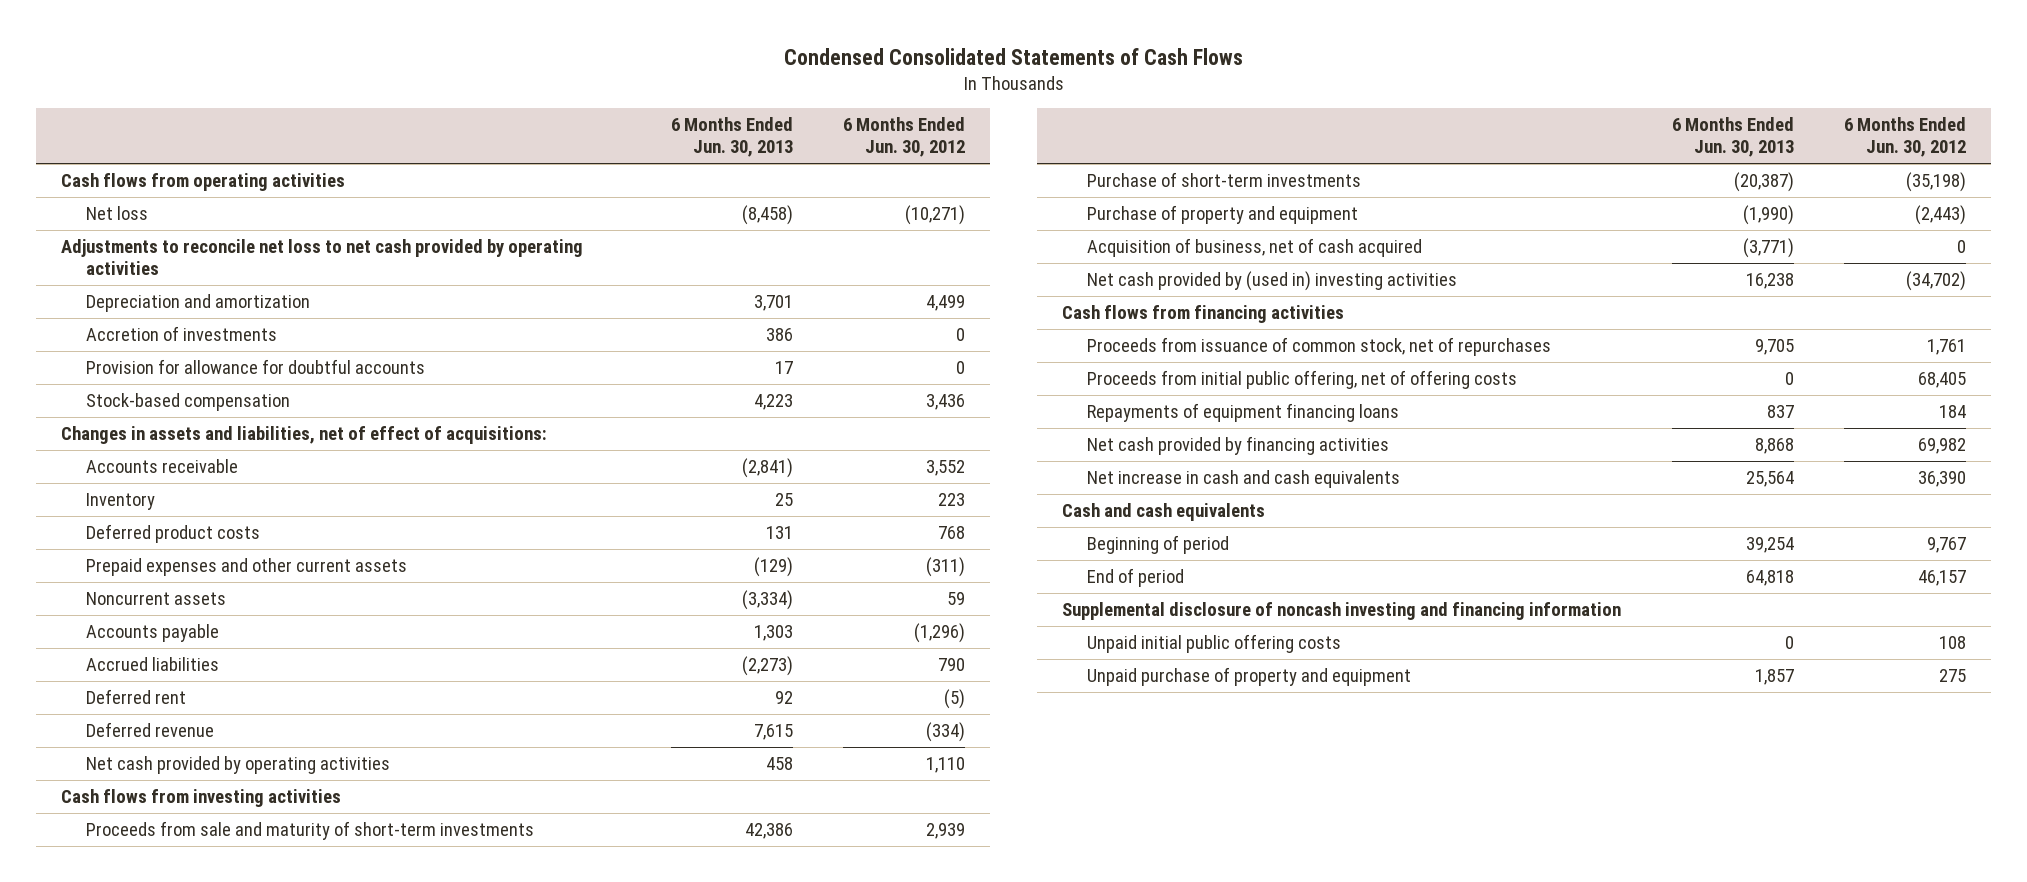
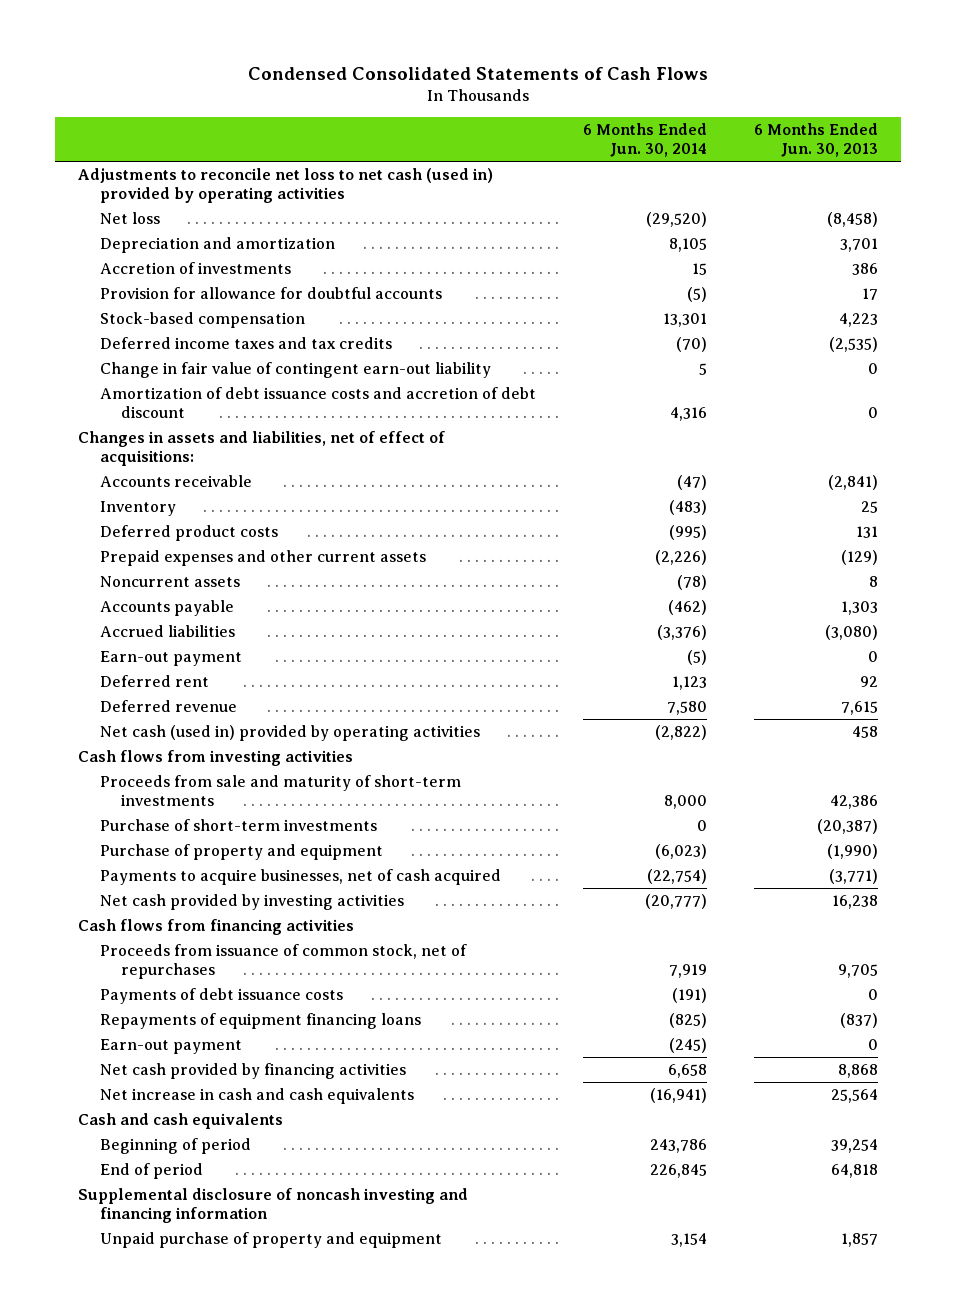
[843,117,966,158] 6 Months Ended Jun. 30, 2012 -> none
none -> [582,123,707,158] 6 Months Ended Jun. 30, 2014
[61,172,346,191] Cash flows from operating activities -> none
none -> [78,168,494,203] Adjustments to reconcile net loss to net cash (used in) provided by operating activities
[61,238,584,275] Adjustments to reconcile net loss to net cash provided by operating activities -> none
none -> [99,337,392,350] Deferred income taxes and tax credits
none -> [99,362,491,379] Change in fair value of contingent earn-out liability
none -> [99,387,536,418] Amortization of debt issuance costs and accretion of debt discount
[741,589,793,610] (3,334) -> [868,576,878,588] 8
[741,655,793,676] (2,273) -> [824,625,878,641] (3,080)
none -> [99,651,242,667] Earn-out payment
[86,755,391,774] Net cash provided by operating activities -> [99,725,480,742] Net cash (used in) provided by operating activities
[1087,237,1423,257] Acquisition of business, net of cash acquired -> [99,869,501,886] Payments to acquire businesses, net of cash acquired
[1087,270,1458,291] Net cash provided by (used in) investing activities -> [99,894,404,911] Net cash provided by investing activities
[1087,369,1518,389] Proceeds from initial public offering, net of offering costs -> none
none -> [99,988,343,1005] Payments of debt issuance costs
[1766,404,1794,418] 837 -> [839,1013,878,1029] (837)
none -> [99,1039,242,1055] Earn-out payment
[1087,633,1342,653] Unpaid initial public offering costs -> none

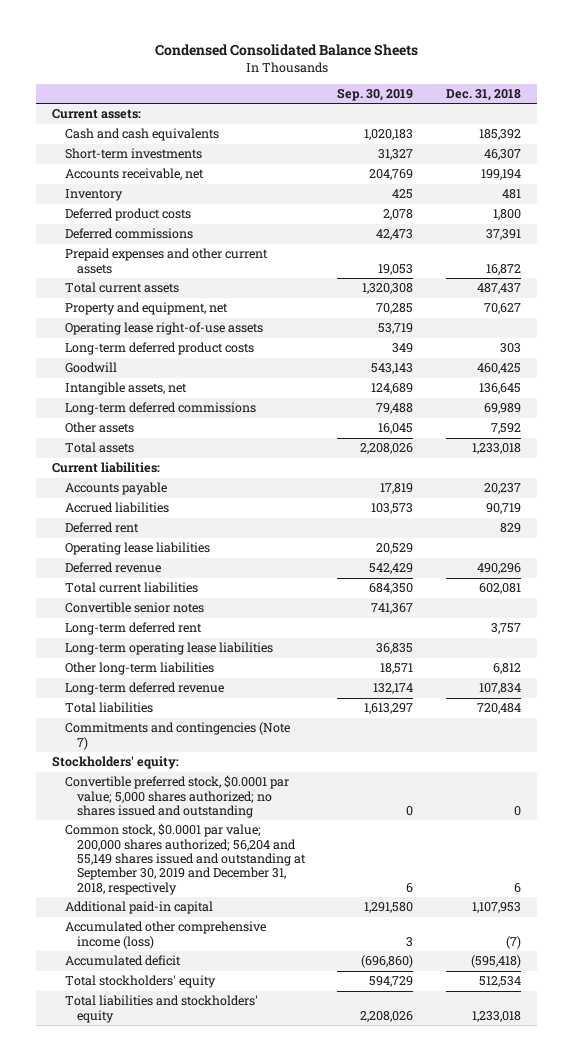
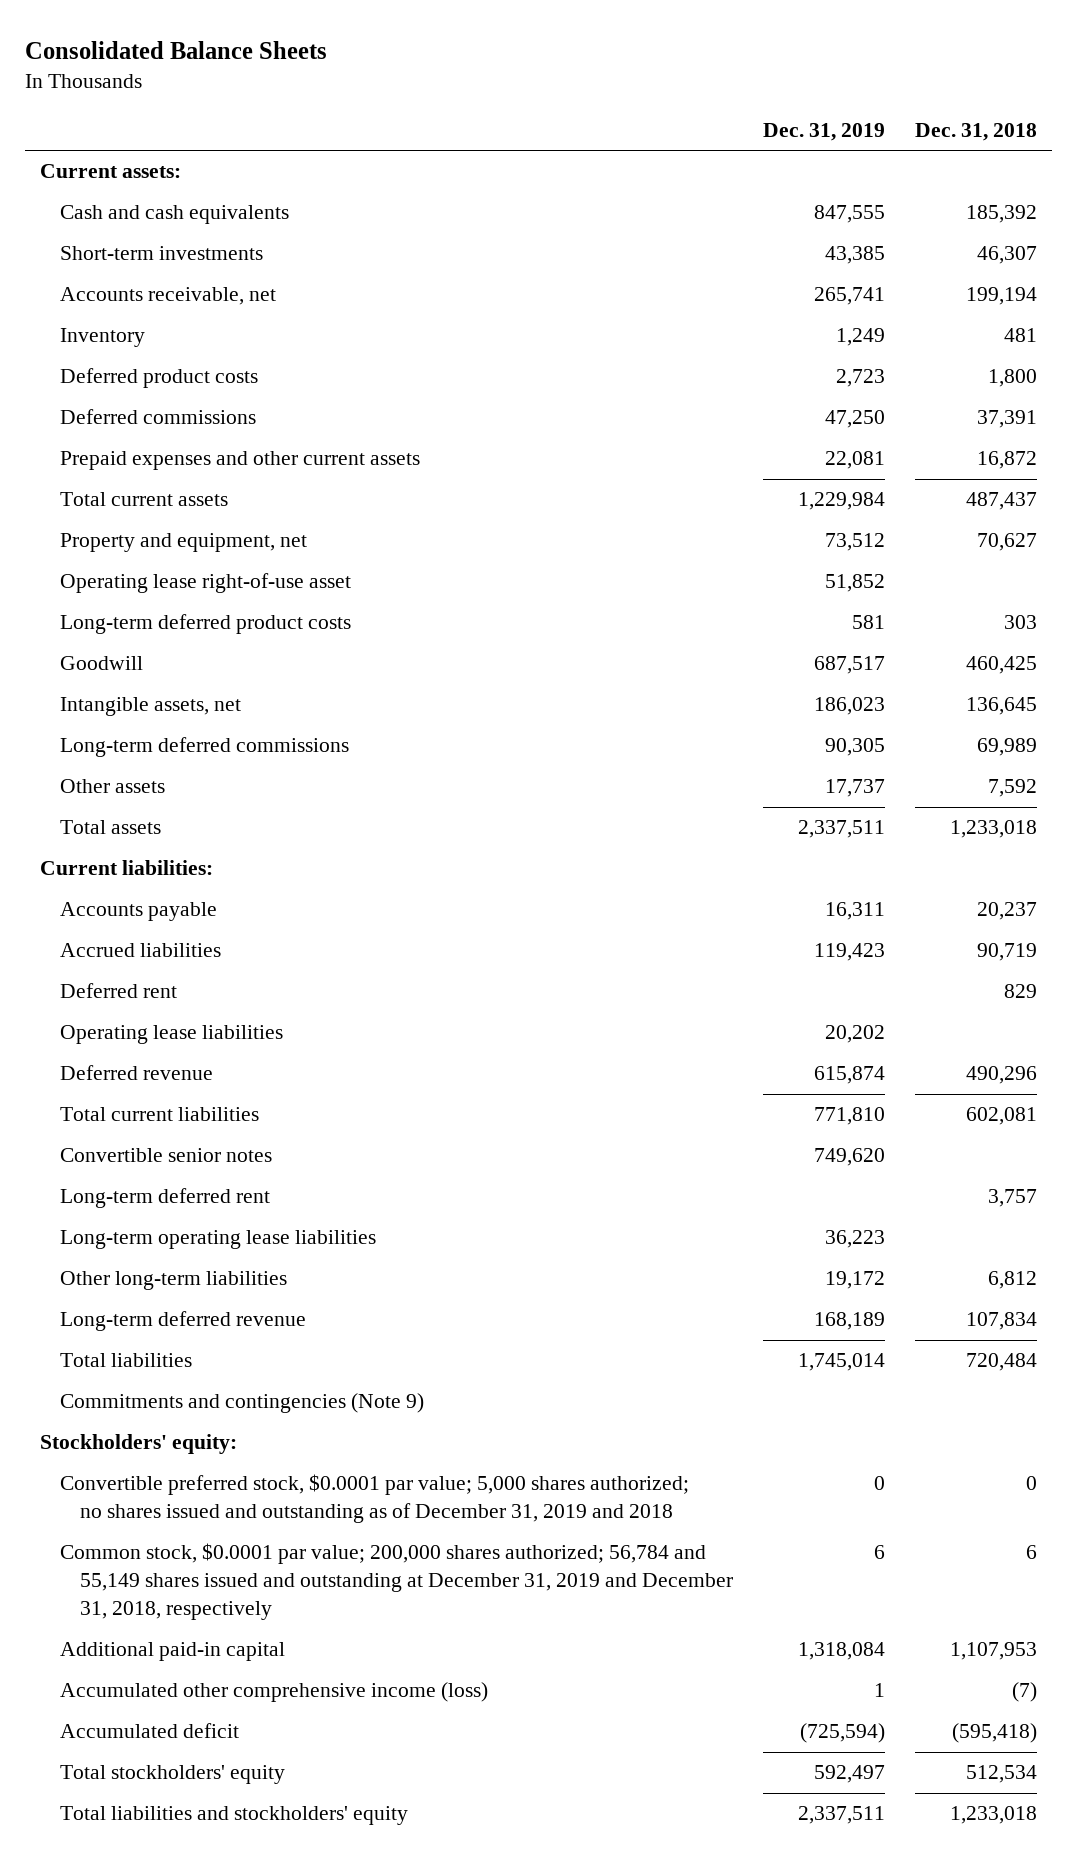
[154,43,418,56] Condensed Consolidated Balance Sheets -> [25,40,328,59] Consolidated Balance Sheets
[337,88,414,102] Sep. 30, 2019 -> none
none -> [763,122,886,141] Dec. 31, 2019
[64,322,263,336] Operating lease right-of-use assets -> [60,573,352,594] Operating lease right-of-use asset
[64,722,290,750] Commitments and contingencies (Note 7) -> [60,1393,425,1414] Commitments and contingencies (Note 9)
[64,775,289,819] Convertible preferred stock, $0.0001 par value; 5,000 shares authorized; no shares issued and outstanding -> [60,1474,690,1524] Convertible preferred stock, $0.0001 par value; 5,000 shares authorized; no shares issued and outstanding as of December 31, 2019 and 2018
[64,823,306,895] Common stock, $0.0001 par value; 200,000 shares authorized; 56,204 and 55,149 shares issued and outstanding at September 30, 2019 and December 31, 2018, respectively -> [60,1543,734,1621] Common stock, $0.0001 par value; 200,000 shares authorized; 56,784 and 55,149 shares issued and outstanding at December 31, 2019 and December 31, 2018, respectively

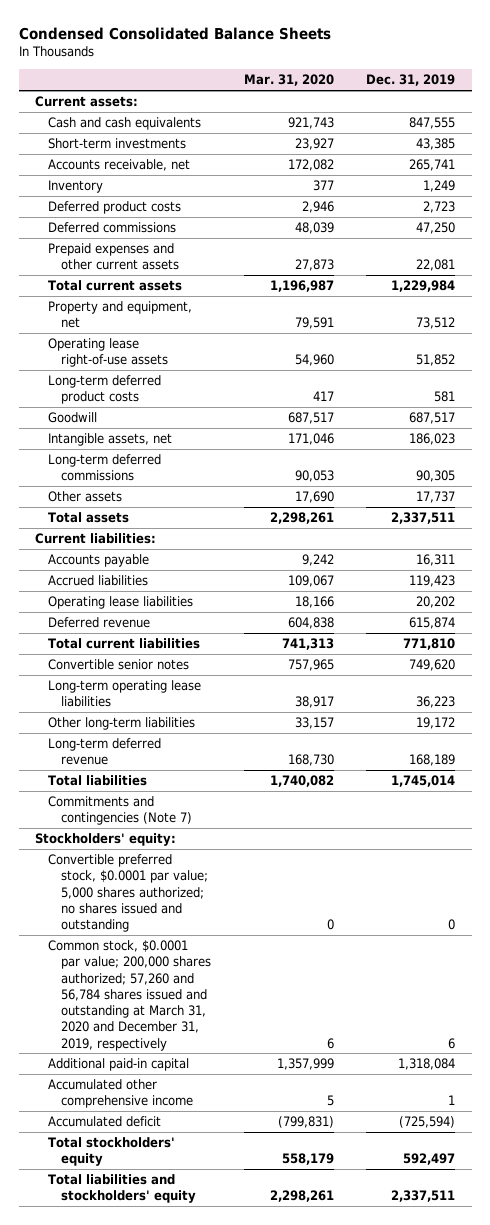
[25,40,328,59] Consolidated Balance Sheets -> [18,26,331,40] Condensed Consolidated Balance Sheets
[914,122,1037,141] Dec. 31, 2018 -> none
none -> [243,74,334,87] Mar. 31, 2020
[60,573,352,594] Operating lease right-of-use asset -> [47,338,169,368] Operating lease right-of-use assets
[60,983,178,999] Deferred rent -> none
[60,1188,271,1209] Long-term deferred rent -> none
[60,1393,425,1414] Commitments and contingencies (Note 9) -> [47,796,193,826] Commitments and contingencies (Note 7)
[60,1474,690,1524] Convertible preferred stock, $0.0001 par value; 5,000 shares authorized; no shares issued and outstanding as of December 31, 2019 and 2018 -> [47,854,209,933] Convertible preferred stock, $0.0001 par value; 5,000 shares authorized; no shares issued and outstanding
[60,1543,734,1621] Common stock, $0.0001 par value; 200,000 shares authorized; 56,784 and 55,149 shares issued and outstanding at December 31, 2019 and December 31, 2018, respectively -> [47,940,212,1051] Common stock, $0.0001 par value; 200,000 shares authorized; 57,260 and 56,784 shares issued and outstanding at March 31, 2020 and December 31, 2019, respectively
[60,1682,489,1703] Accumulated other comprehensive income (loss) -> [47,1079,194,1109] Accumulated other comprehensive income

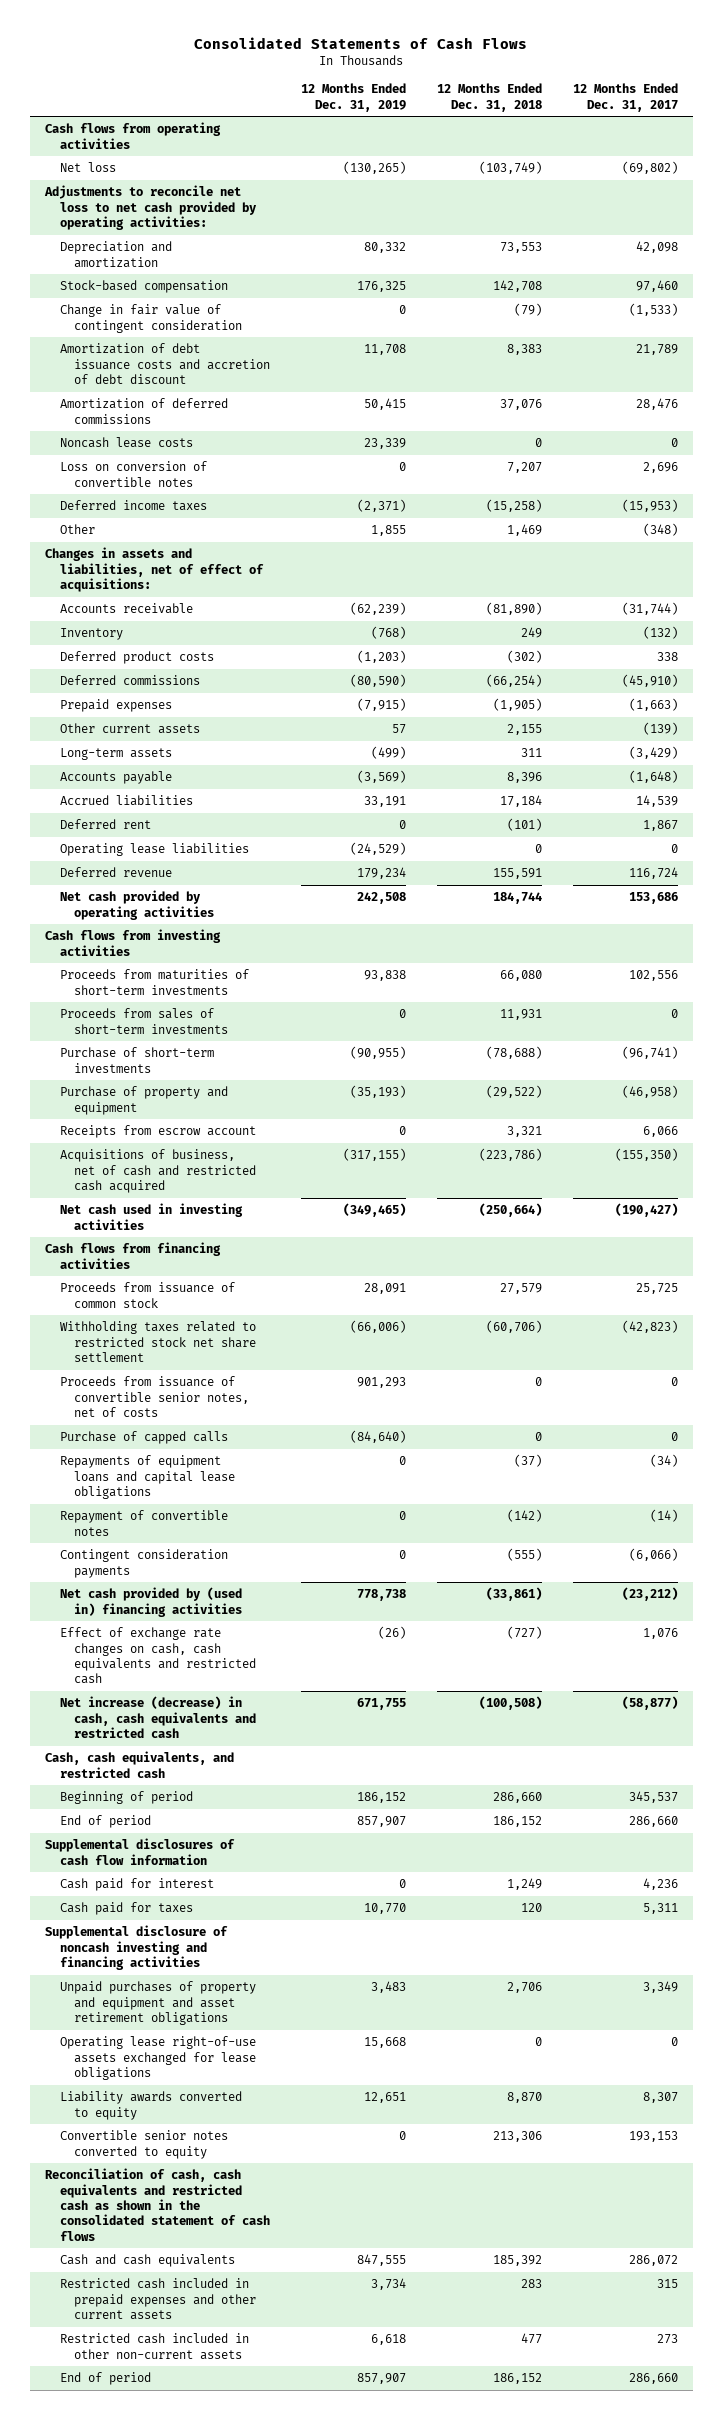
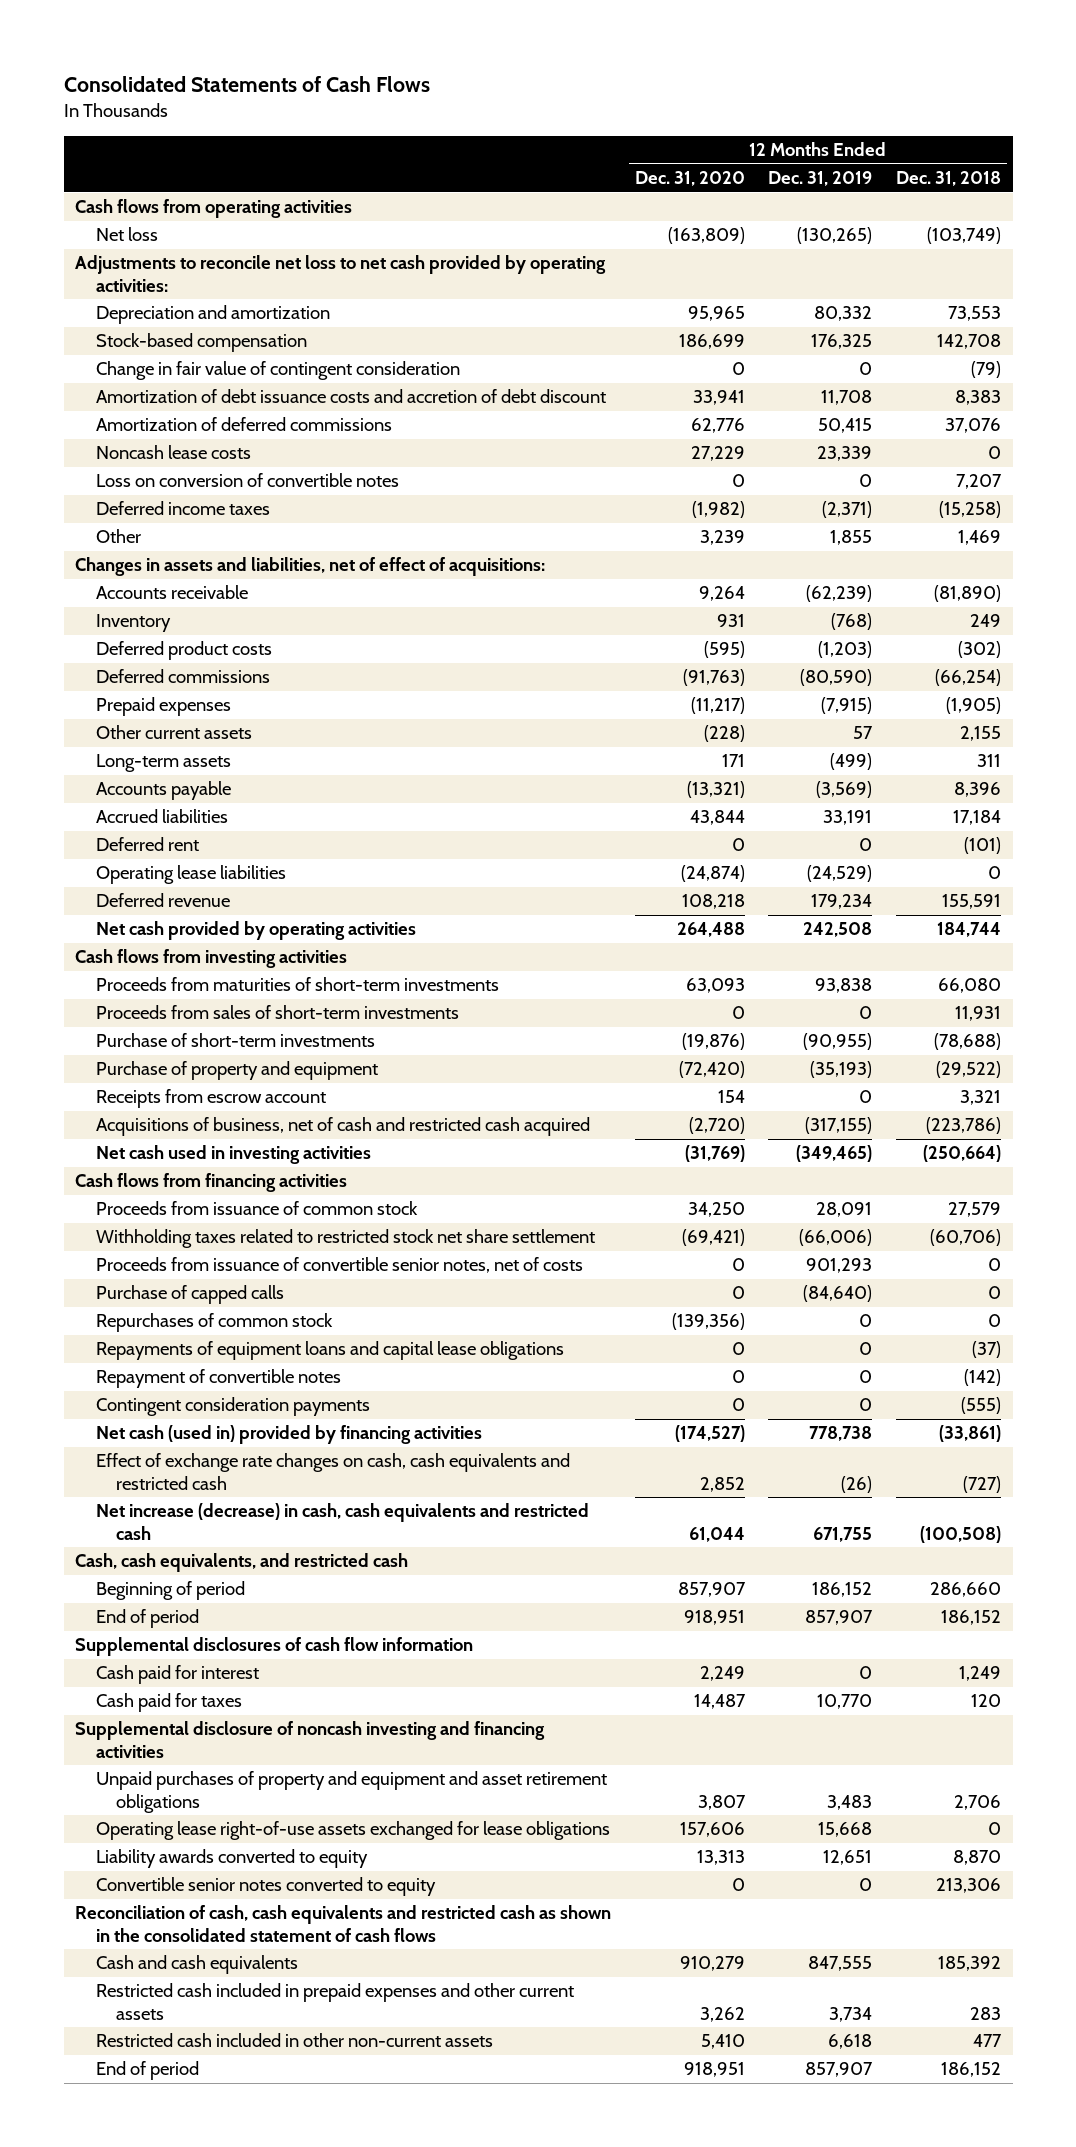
[572,83,678,112] 12 Months Ended Dec. 31, 2017 -> none
none -> [634,171,745,187] Dec. 31, 2020
none -> [95,1313,333,1333] Repurchases of common stock
[59,1587,243,1617] Net cash provided by (used in) financing activities -> [95,1425,482,1445] Net cash (used in) provided by financing activities

